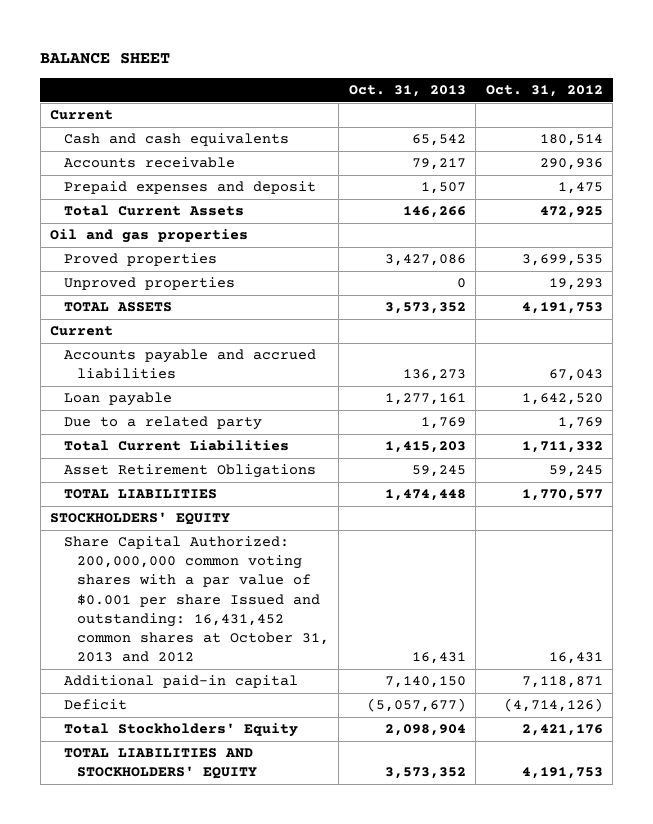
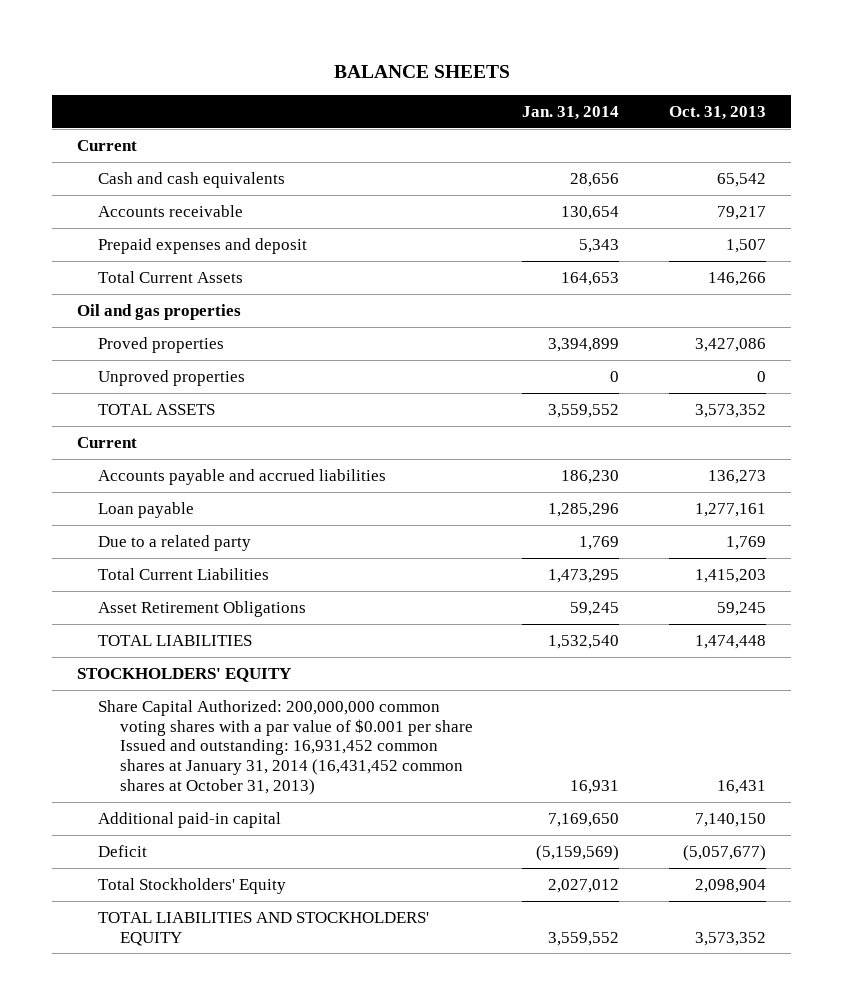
[40,52,171,65] BALANCE SHEET -> [333,65,510,79] BALANCE SHEETS
[485,85,603,98] Oct. 31, 2012 -> none
none -> [522,105,620,120] Jan. 31, 2014
[63,536,329,663] Share Capital Authorized: 200,000,000 common voting shares with a par value of $0.001 per share Issued and outstanding: 16,431,452 common shares at October 31, 2013 and 2012 -> [98,699,473,796] Share Capital Authorized: 200,000,000 common voting shares with a par value of $0.001 per share Issued and outstanding: 16,931,452 common shares at January 31, 2014 (16,431,452 common shares at October 31, 2013)

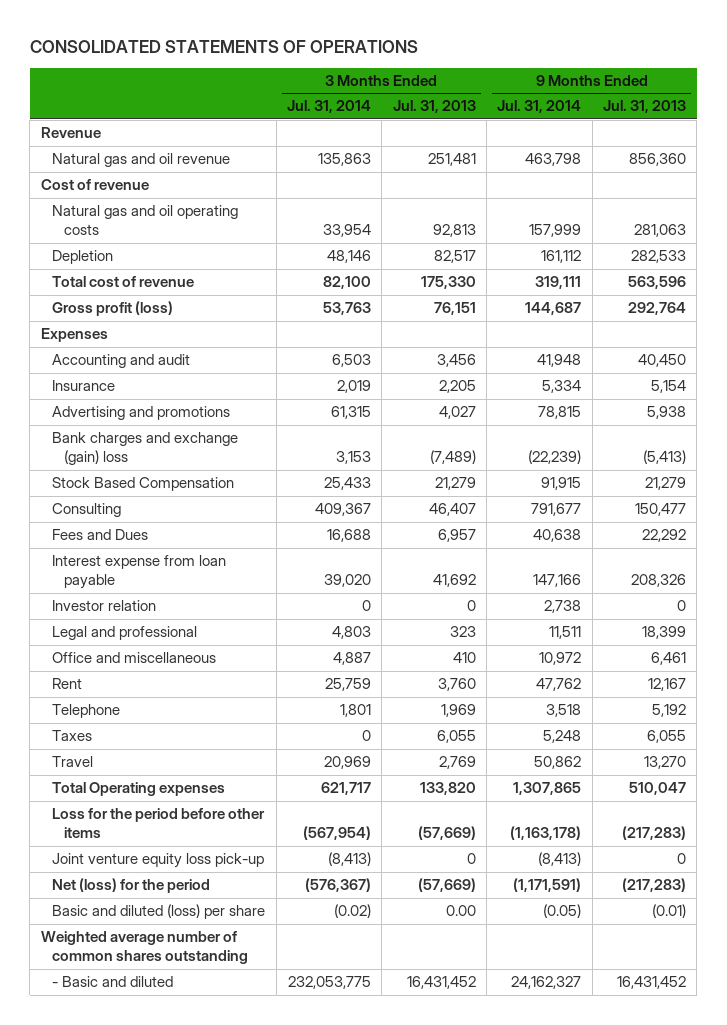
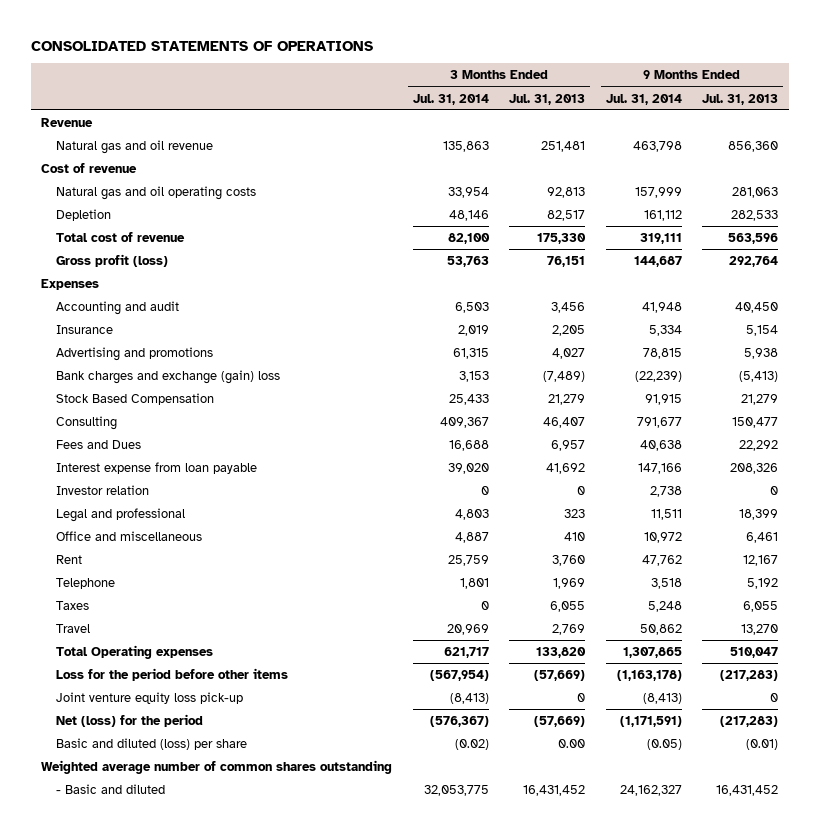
[287,976,371,990] 232,053,775 -> [423,784,489,796] 32,053,775

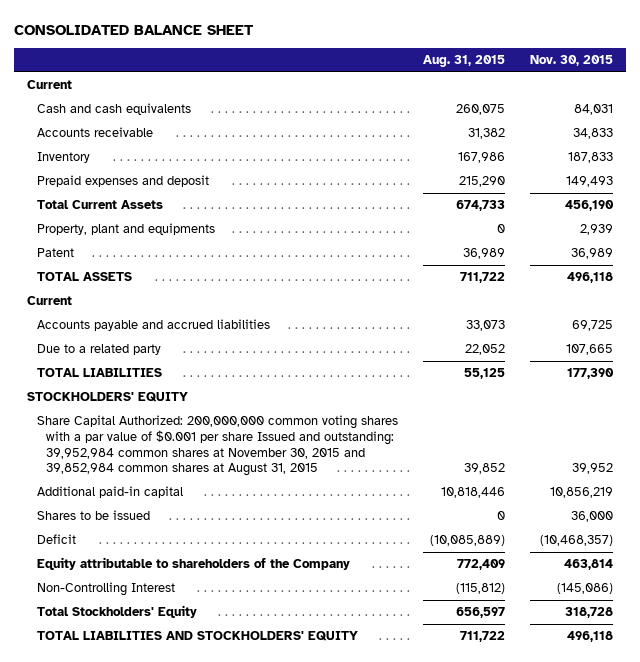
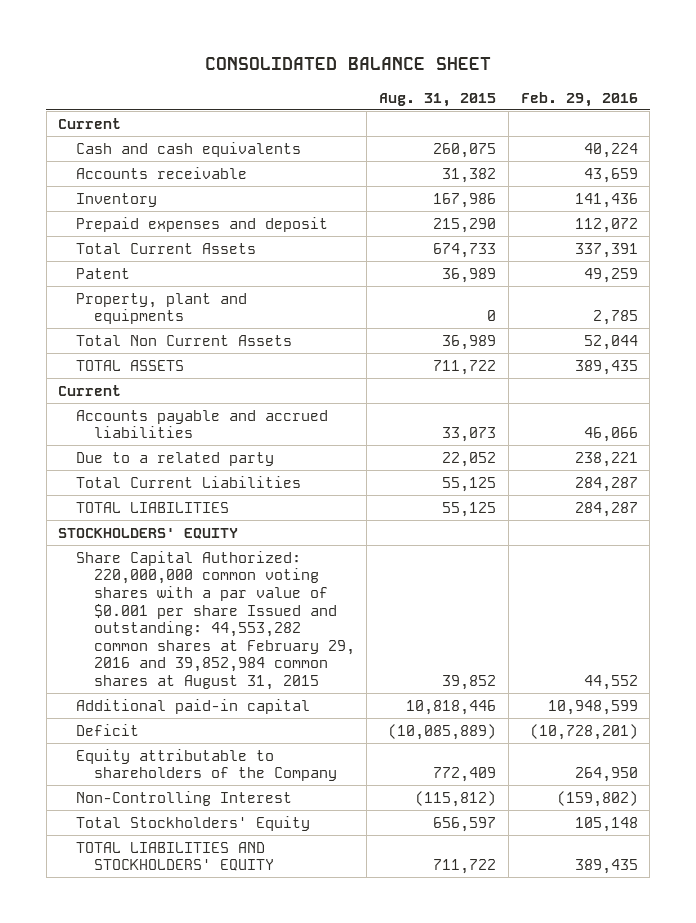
[530,55,614,67] Nov. 30, 2015 -> none
none -> [520,91,638,107] Feb. 29, 2016
[36,223,215,236] Property, plant and equipments -> [76,292,248,325] Property, plant and equipments
none -> [76,334,293,346] Total Non Current Assets
none -> [76,475,302,488] Total Current Liabilities
[36,415,398,477] Share Capital Authorized: 200,000,000 common voting shares with a par value of $0.001 per share Issued and outstanding: 39,952,984 common shares at November 30, 2015 and 39,852,984 common shares at August 31, 2015 -> [76,550,355,690] Share Capital Authorized: 220,000,000 common voting shares with a par value of $0.001 per share Issued and outstanding: 44,553,282 common shares at February 29, 2016 and 39,852,984 common shares at August 31, 2015
[36,510,150,521] Shares to be issued -> none

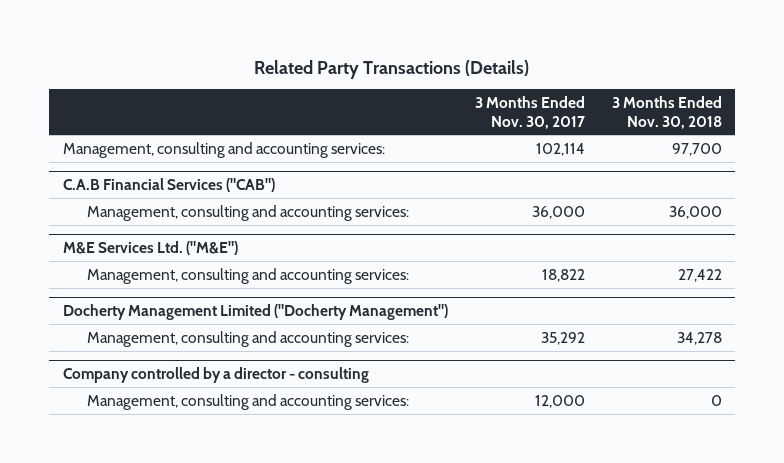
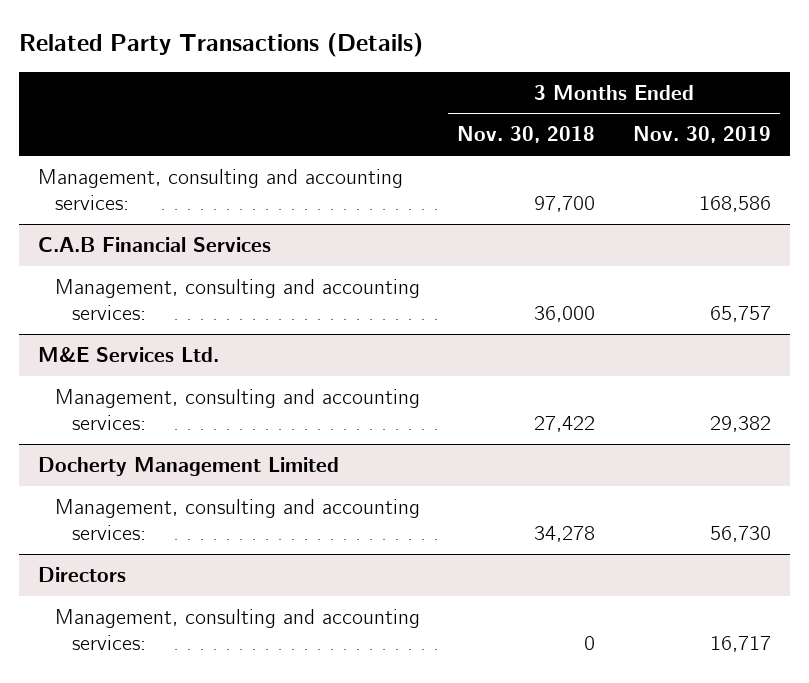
[474,95,585,129] 3 Months Ended Nov. 30, 2017 -> none
none -> [632,126,771,144] Nov. 30, 2019
[62,178,275,193] C.A.B Financial Services ("CAB") -> [37,236,271,252] C.A.B Financial Services
[62,241,238,256] M&E Services Ltd. ("M&E") -> [37,346,219,363] M&E Services Ltd.
[62,304,448,321] Docherty Management Limited ("Docherty Management") -> [37,456,339,476] Docherty Management Limited
[62,367,369,384] Company controlled by a director - consulting -> none
none -> [37,566,126,582] Directors

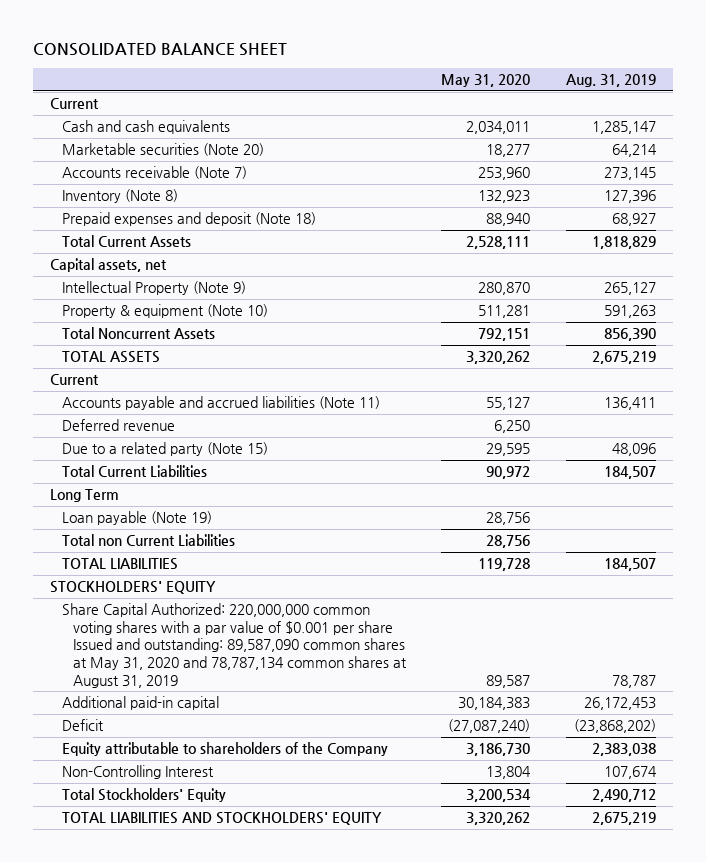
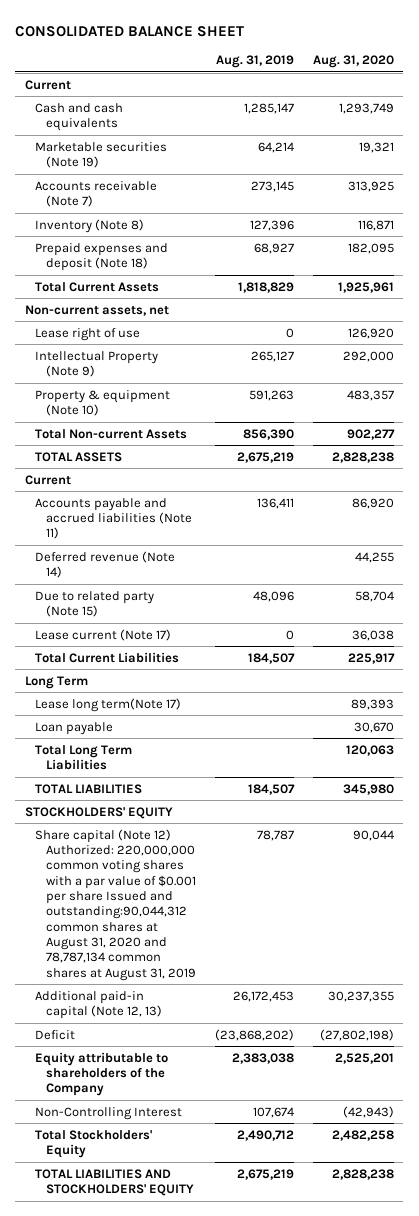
[441,74,531,88] May 31, 2020 -> none
none -> [312,55,394,69] Aug. 31, 2020
[61,143,264,157] Marketable securities (Note 20) -> [35,141,168,169] Marketable securities (Note 19)
[50,258,168,273] Capital assets, net -> [24,304,169,316] Non-current assets, net
none -> [35,327,141,341] Lease right of use
[61,327,215,340] Total Noncurrent Assets -> [35,428,188,439] Total Non-current Assets
[61,419,175,432] Deferred revenue -> [35,550,176,579] Deferred revenue (Note 14)
[61,442,268,457] Due to a related party (Note 15) -> [35,590,155,618] Due to related party (Note 15)
none -> [35,628,172,641] Lease current (Note 17)
none -> [35,697,182,712] Lease long term(Note 17)
[61,511,212,526] Loan payable (Note 19) -> [35,721,114,735] Loan payable
[61,534,235,547] Total non Current Liabilities -> [35,744,133,771] Total Long Term Liabilities
[61,603,408,688] Share Capital Authorized: 220,000,000 common voting shares with a par value of $0.001 per share Issued and outstanding: 89,587,090 common shares at May 31, 2020 and 78,787,134 common shares at August 31, 2019 -> [35,828,196,981] Share capital (Note 12) Authorized: 220,000,000 common voting shares with a par value of $0.001 per share Issued and outstanding:90,044,312 common shares at August 31, 2020 and 78,787,134 common shares at August 31, 2019
[61,696,219,711] Additional paid-in capital -> [35,990,162,1020] Additional paid-in capital (Note 12, 13)

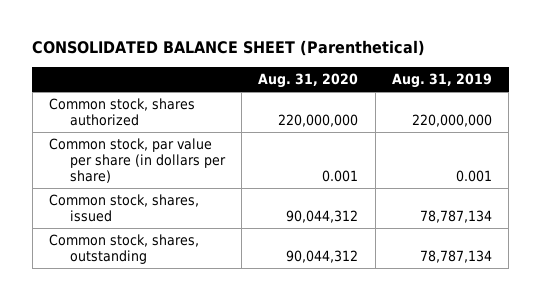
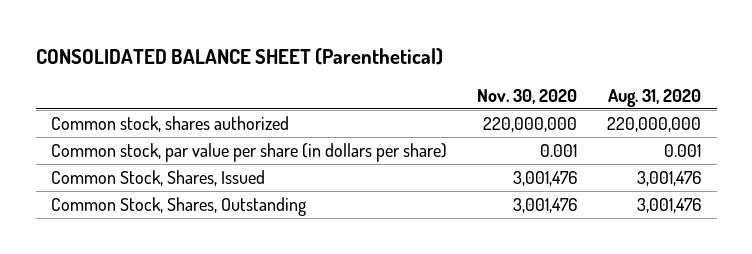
[392,73,493,89] Aug. 31, 2019 -> none
none -> [477,88,578,104] Nov. 30, 2020
[48,194,199,223] Common stock, shares, issued -> [50,170,265,187] Common Stock, Shares, Issued
[286,210,359,224] 90,044,312 -> [637,171,702,187] 3,001,476
[48,234,199,265] Common stock, shares, outstanding -> [50,197,306,217] Common Stock, Shares, Outstanding
[286,250,359,264] 90,044,312 -> [637,198,702,214] 3,001,476

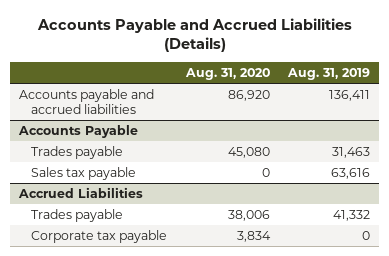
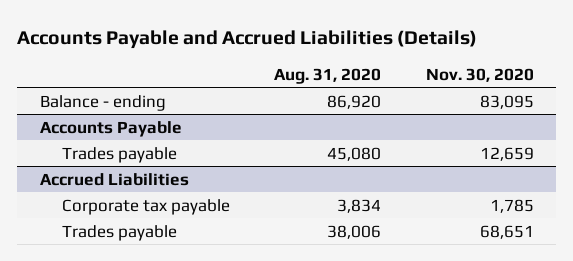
[287,67,371,80] Aug. 31, 2019 -> none
none -> [425,67,534,82] Nov. 30, 2020
[19,89,155,115] Accounts payable and accrued liabilities -> [39,94,166,111] Balance - ending
[31,167,137,181] Sales tax payable -> none
[31,209,124,223] Trades payable -> [62,224,178,241] Trades payable

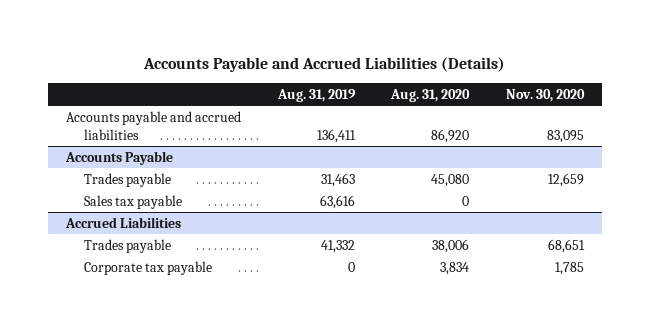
none -> [276,88,356,102] Aug. 31, 2019
[39,94,166,111] Balance - ending -> [66,110,242,140] Accounts payable and accrued liabilities
none -> [83,194,182,209] Sales tax payable
[62,198,231,215] Corporate tax payable -> [83,260,212,275] Corporate tax payable

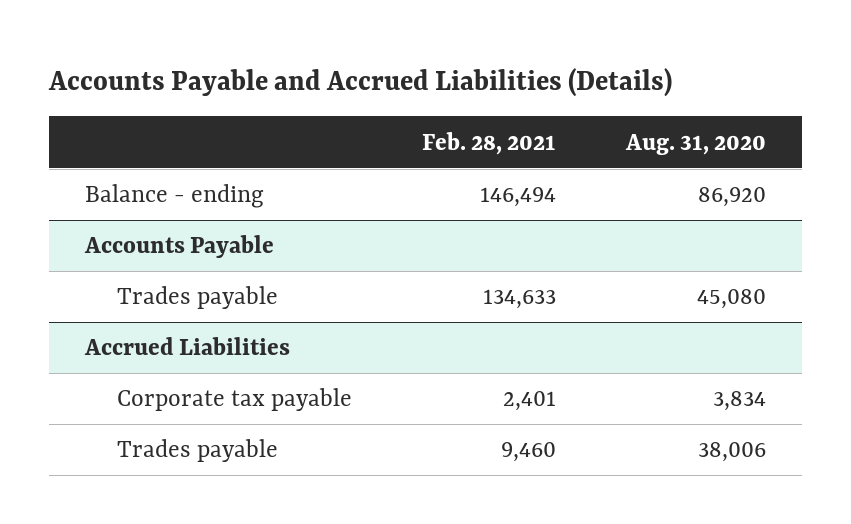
[276,88,356,102] Aug. 31, 2019 -> none
[505,88,585,102] Nov. 30, 2020 -> none
none -> [422,131,557,155] Feb. 28, 2021
[66,110,242,140] Accounts payable and accrued liabilities -> [84,184,264,209] Balance - ending
[83,194,182,209] Sales tax payable -> none
[83,238,171,253] Trades payable -> [116,439,278,463] Trades payable

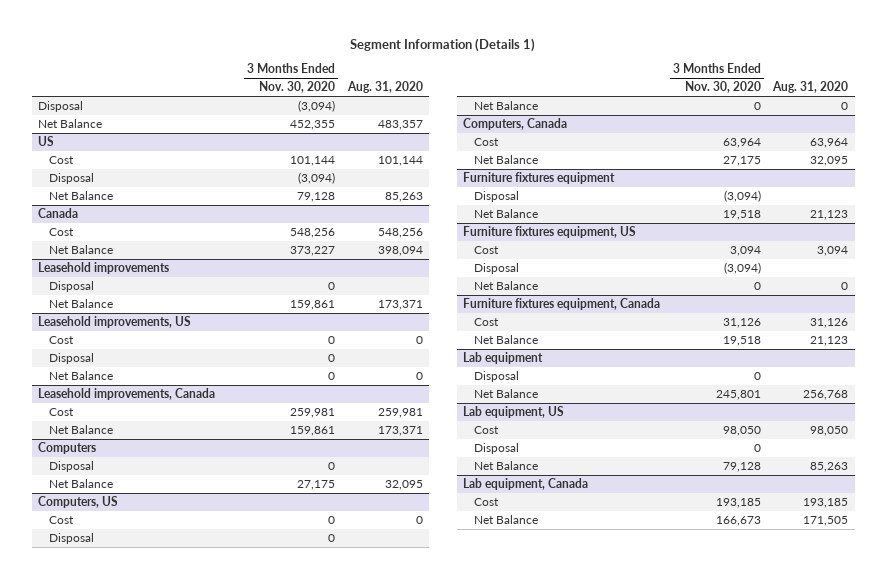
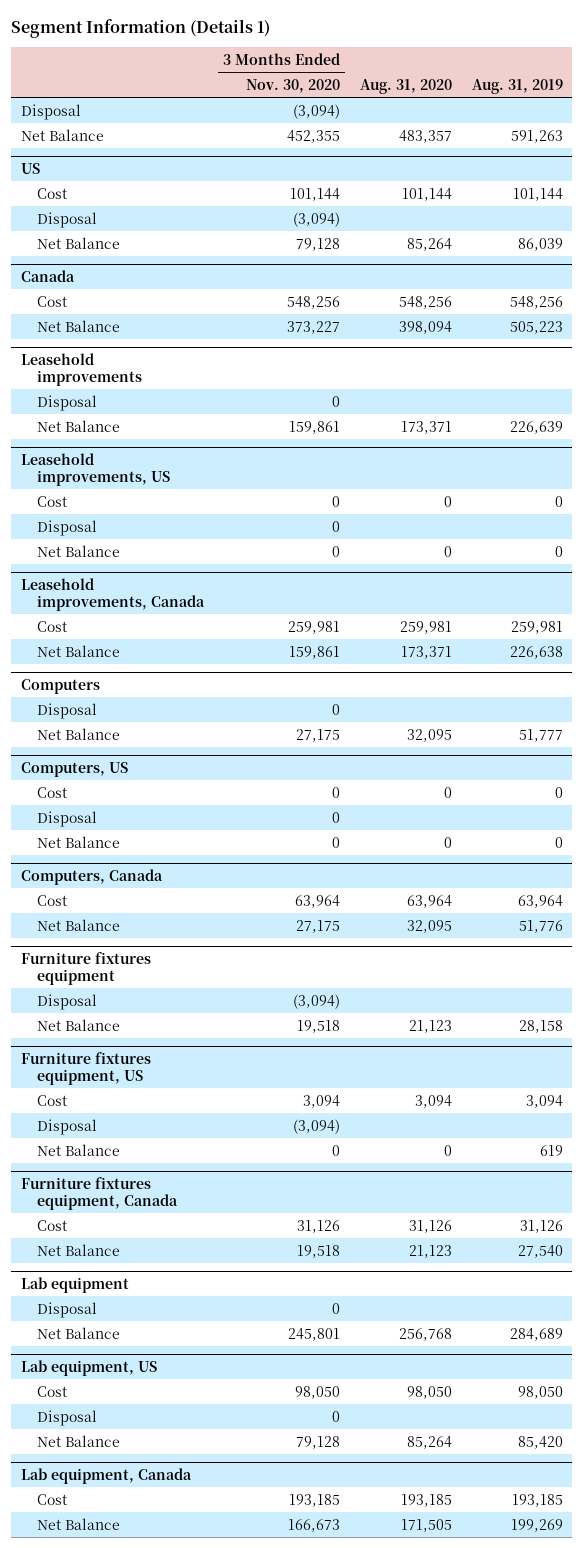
none -> [471,78,563,94] Aug. 31, 2019
[384,192,423,203] 85,263 -> [406,237,452,251] 85,264
[810,462,849,473] 85,263 -> [406,1435,452,1449] 85,264

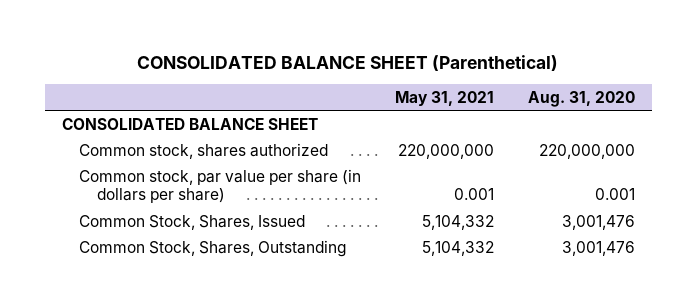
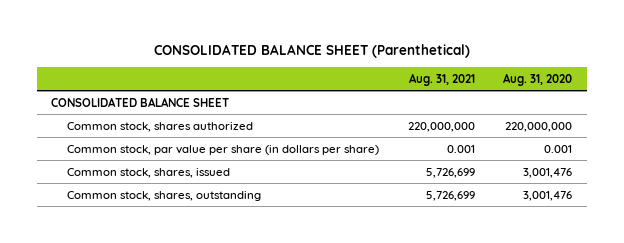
[395,90,495,106] May 31, 2021 -> none
none -> [408,72,475,86] Aug. 31, 2021
[79,214,306,230] Common Stock, Shares, Issued -> [66,167,230,178] Common stock, shares, issued
[79,239,348,257] Common Stock, Shares, Outstanding -> [66,190,261,201] Common stock, shares, outstanding

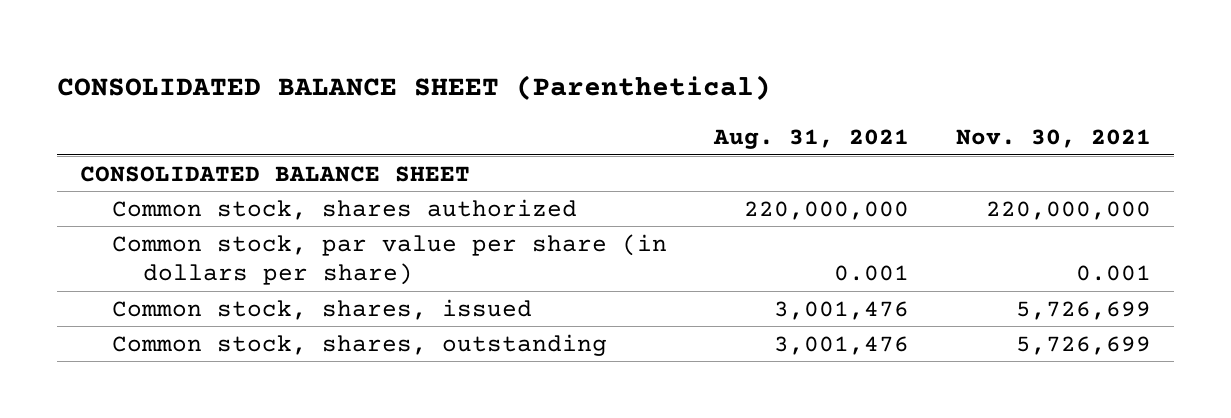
[503,72,573,86] Aug. 31, 2020 -> none
none -> [955,128,1151,148] Nov. 30, 2021
[425,167,475,178] 5,726,699 -> [773,300,909,320] 3,001,476
[425,190,475,201] 5,726,699 -> [773,335,909,355] 3,001,476

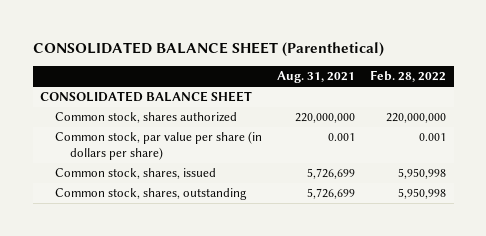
[955,128,1151,148] Nov. 30, 2021 -> none
none -> [370,70,447,83] Feb. 28, 2022
[773,300,909,320] 3,001,476 -> [307,168,356,180] 5,726,699
[773,335,909,355] 3,001,476 -> [307,188,356,200] 5,726,699

